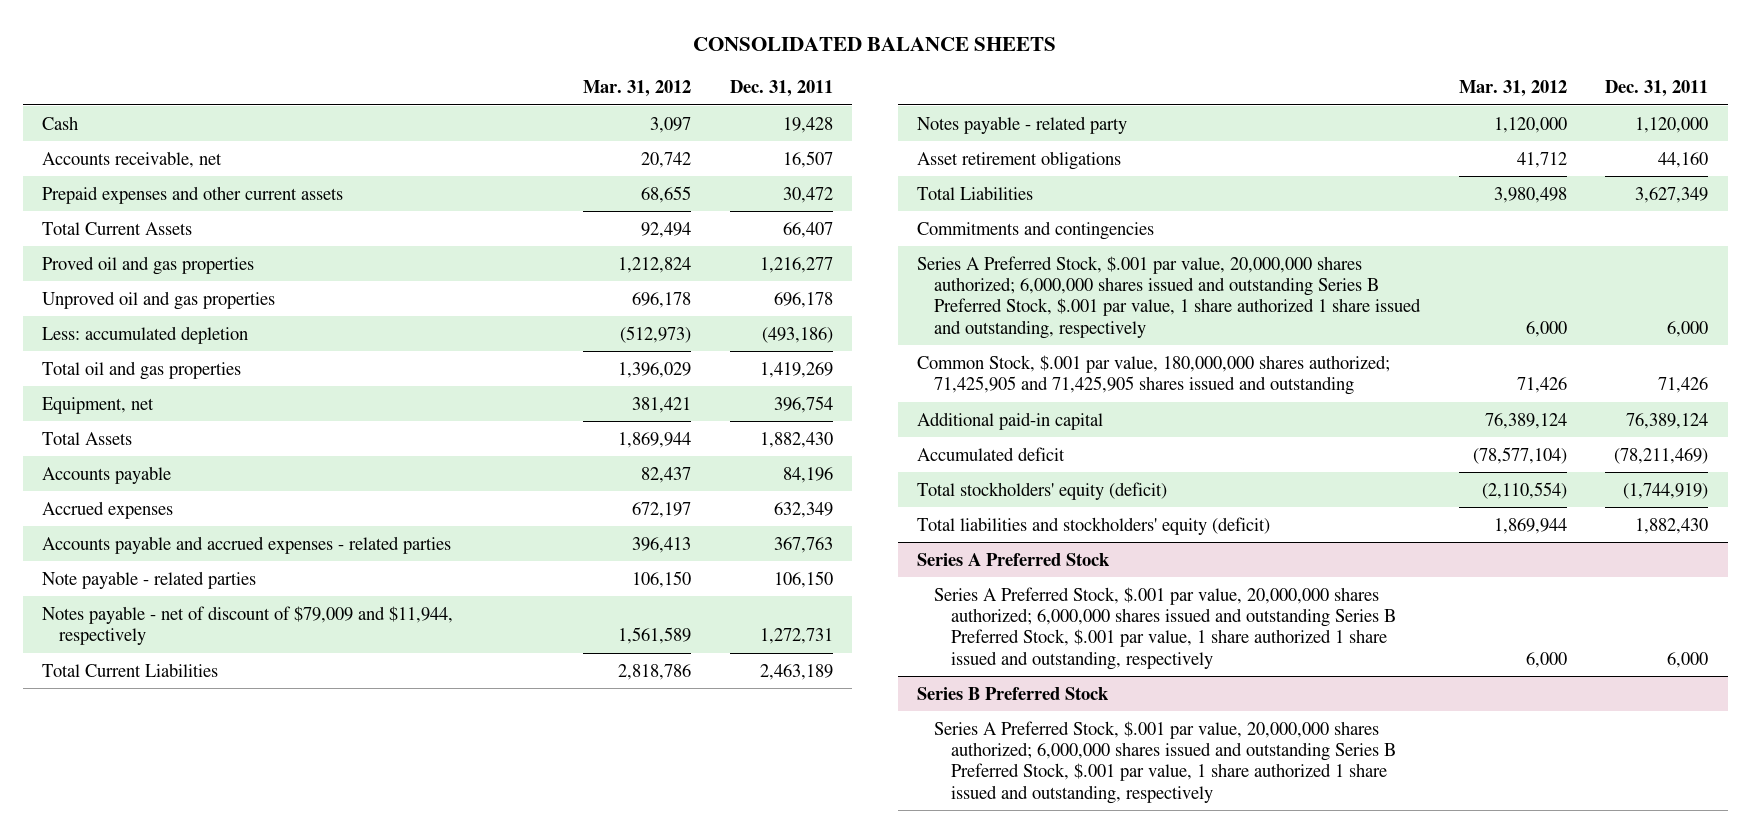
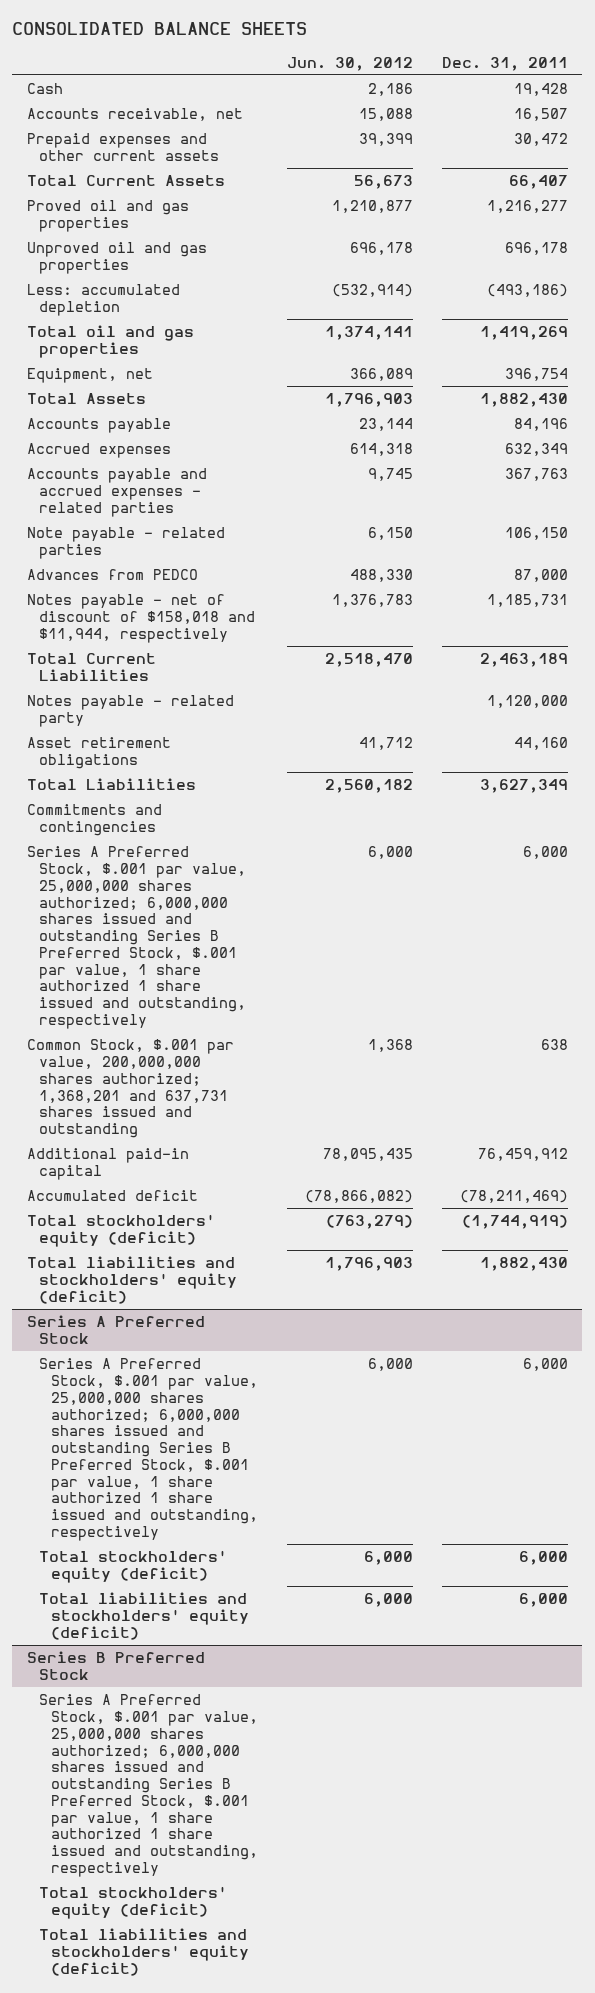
[583,80,692,98] Mar. 31, 2012 -> none
none -> [287,56,414,71] Jun. 30, 2012
none -> [26,569,198,581] Advances from PEDCO
[42,605,454,646] Notes payable - net of discount of $79,009 and $11,944, respectively -> [26,594,256,643] Notes payable - net of discount of $158,018 and $11,944, respectively
[759,628,833,645] 1,272,731 -> [486,594,568,608] 1,185,731
[917,255,1422,339] Series A Preferred Stock, $.001 par value, 20,000,000 shares authorized; 6,000,000 shares issued and outstanding Series B Preferred Stock, $.001 par value, 1 share authorized 1 share issued and outstanding, respectively -> [26,846,247,1030] Series A Preferred Stock, $.001 par value, 25,000,000 shares authorized; 6,000,000 shares issued and outstanding Series B Preferred Stock, $.001 par value, 1 share authorized 1 share issued and outstanding, respectively
[917,354,1391,396] Common Stock, $.001 par value, 180,000,000 shares authorized; 71,425,905 and 71,425,905 shares issued and outstanding -> [26,1039,234,1139] Common Stock, $.001 par value, 200,000,000 shares authorized; 1,368,201 and 637,731 shares issued and outstanding
[1658,377,1709,394] 71,426 -> [540,1039,568,1051] 638
[1626,412,1709,429] 76,389,124 -> [477,1148,568,1162] 76,459,912
[934,586,1396,670] Series A Preferred Stock, $.001 par value, 20,000,000 shares authorized; 6,000,000 shares issued and outstanding Series B Preferred Stock, $.001 par value, 1 share authorized 1 share issued and outstanding, respectively -> [39,1358,259,1542] Series A Preferred Stock, $.001 par value, 25,000,000 shares authorized; 6,000,000 shares issued and outstanding Series B Preferred Stock, $.001 par value, 1 share authorized 1 share issued and outstanding, respectively
none -> [39,1550,228,1584] Total stockholders' equity (deficit)
none -> [39,1592,250,1640] Total liabilities and stockholders' equity (deficit)
[934,720,1396,804] Series A Preferred Stock, $.001 par value, 20,000,000 shares authorized; 6,000,000 shares issued and outstanding Series B Preferred Stock, $.001 par value, 1 share authorized 1 share issued and outstanding, respectively -> [39,1694,259,1878] Series A Preferred Stock, $.001 par value, 25,000,000 shares authorized; 6,000,000 shares issued and outstanding Series B Preferred Stock, $.001 par value, 1 share authorized 1 share issued and outstanding, respectively
none -> [39,1886,228,1920] Total stockholders' equity (deficit)
none -> [39,1928,250,1976] Total liabilities and stockholders' equity (deficit)

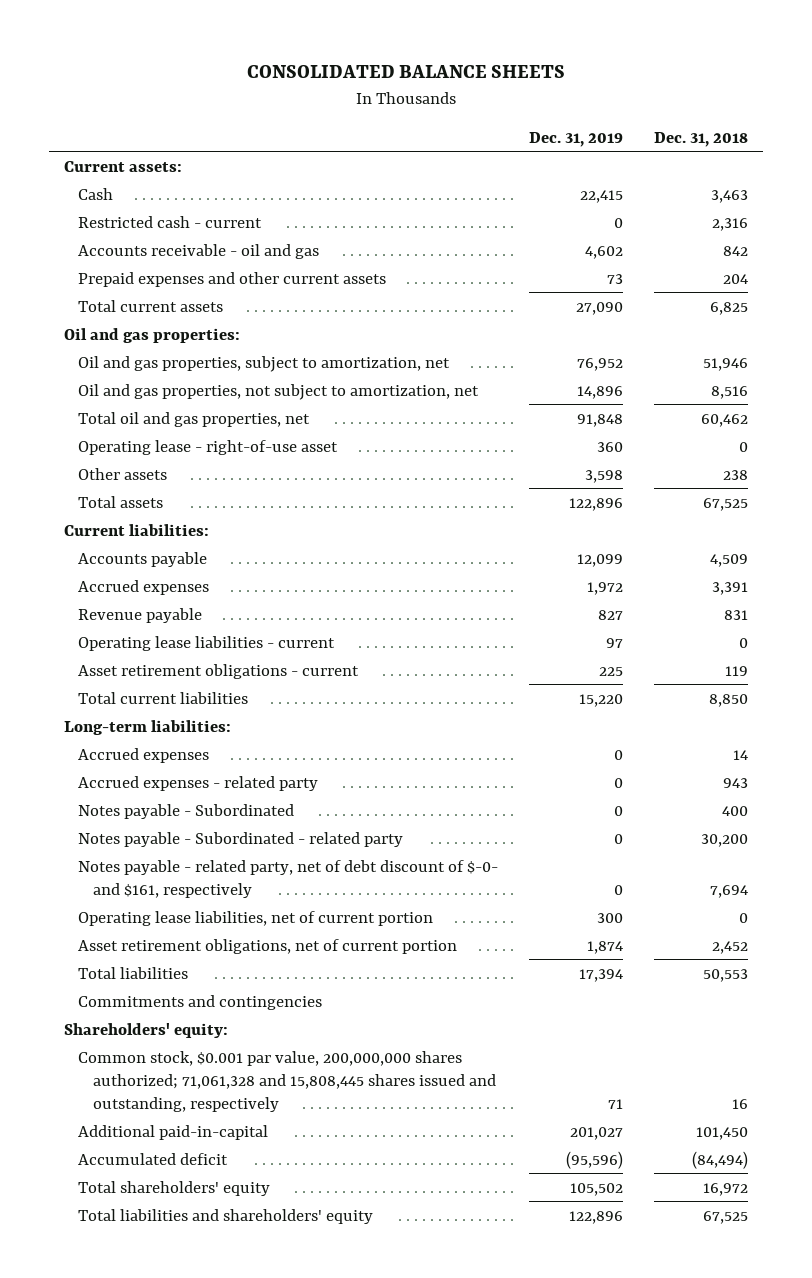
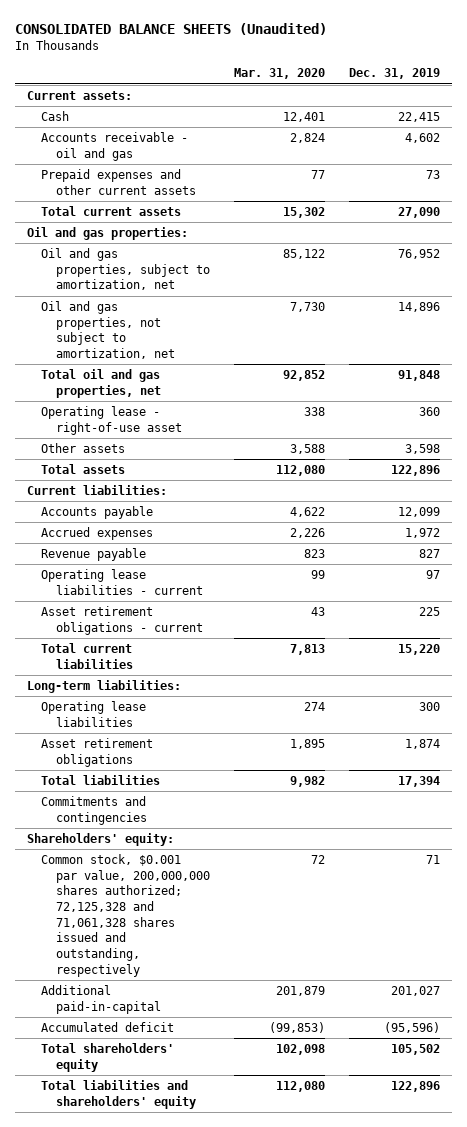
[246,65,565,79] CONSOLIDATED BALANCE SHEETS -> [14,22,327,35] CONSOLIDATED BALANCE SHEETS (Unaudited)
[653,131,748,147] Dec. 31, 2018 -> none
none -> [233,68,325,80] Mar. 31, 2020
[78,215,263,228] Restricted cash - current -> none
[78,747,210,763] Accrued expenses -> none
[78,775,319,791] Accrued expenses - related party -> none
[78,803,295,819] Notes payable - Subordinated -> none
[78,831,404,847] Notes payable - Subordinated - related party -> none
[78,859,499,898] Notes payable - related party, net of debt discount of $-0- and $161, respectively -> none
[78,910,434,926] Operating lease liabilities, net of current portion -> [41,701,147,727] Operating lease liabilities
[78,938,458,954] Asset retirement obligations, net of current portion -> [41,738,154,767] Asset retirement obligations
[78,1050,496,1112] Common stock, $0.001 par value, 200,000,000 shares authorized; 71,061,328 and 15,808,445 shares issued and outstanding, respectively -> [41,854,210,977] Common stock, $0.001 par value, 200,000,000 shares authorized; 72,125,328 and 71,061,328 shares issued and outstanding, respectively

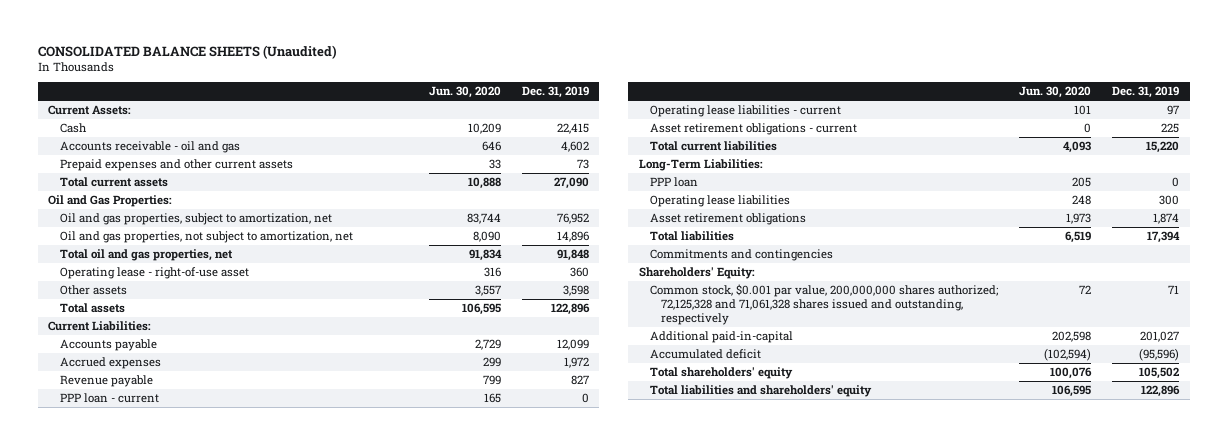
[233,68,325,80] Mar. 31, 2020 -> none
none -> [428,86,501,99] Jun. 30, 2020
[26,91,132,101] Current assets: -> [48,105,132,116] Current Assets:
[26,227,188,241] Oil and gas properties: -> [48,195,173,208] Oil and Gas Properties:
[26,485,167,496] Current liabilities: -> [48,321,152,332] Current Liabilities:
none -> [59,393,159,404] PPP loan - current
[26,680,181,694] Long-term liabilities: -> [638,159,763,172] Long-Term Liabilities:
none -> [649,177,698,188] PPP loan
[26,833,174,847] Shareholders' equity: -> [638,267,755,280] Shareholders' Equity:

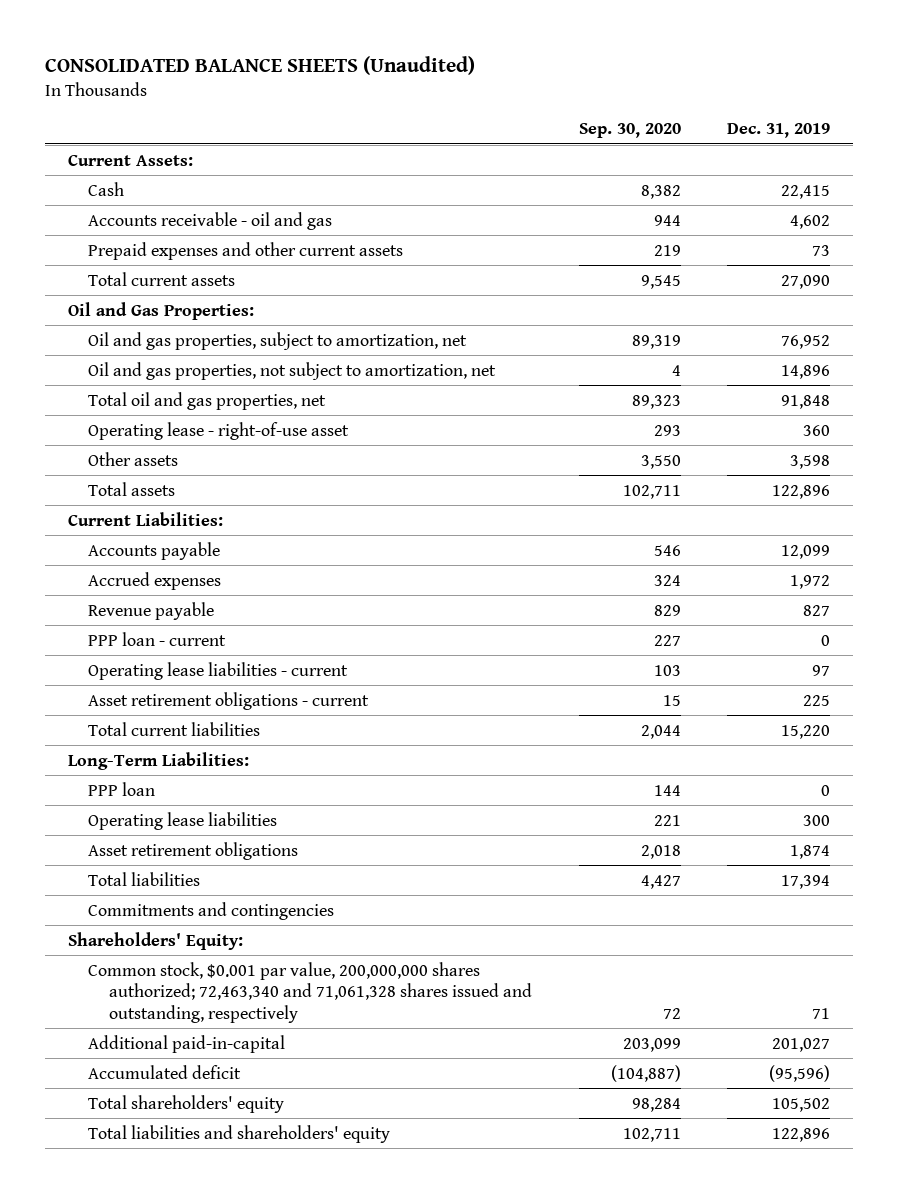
[428,86,501,99] Jun. 30, 2020 -> none
none -> [578,123,681,139] Sep. 30, 2020
[649,284,998,325] Common stock, $0.001 par value, 200,000,000 shares authorized; 72,125,328 and 71,061,328 shares issued and outstanding, respectively -> [88,961,533,1023] Common stock, $0.001 par value, 200,000,000 shares authorized; 72,463,340 and 71,061,328 shares issued and outstanding, respectively

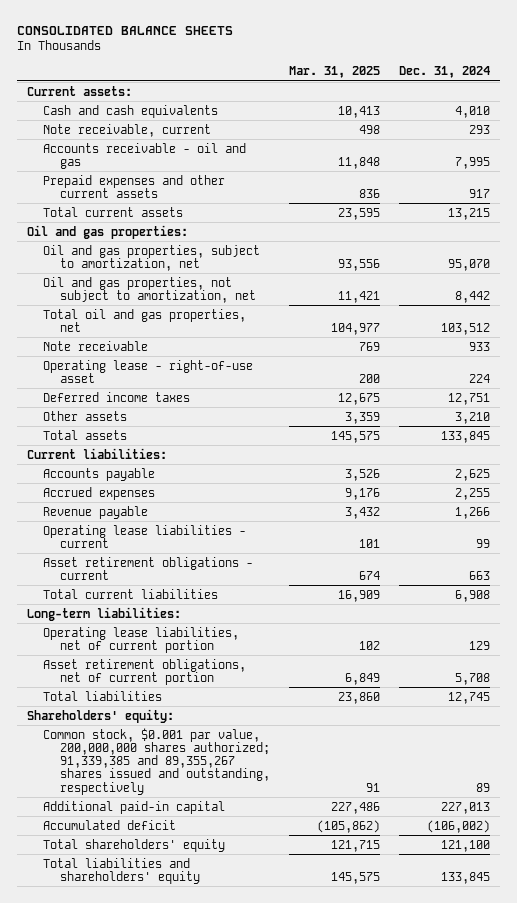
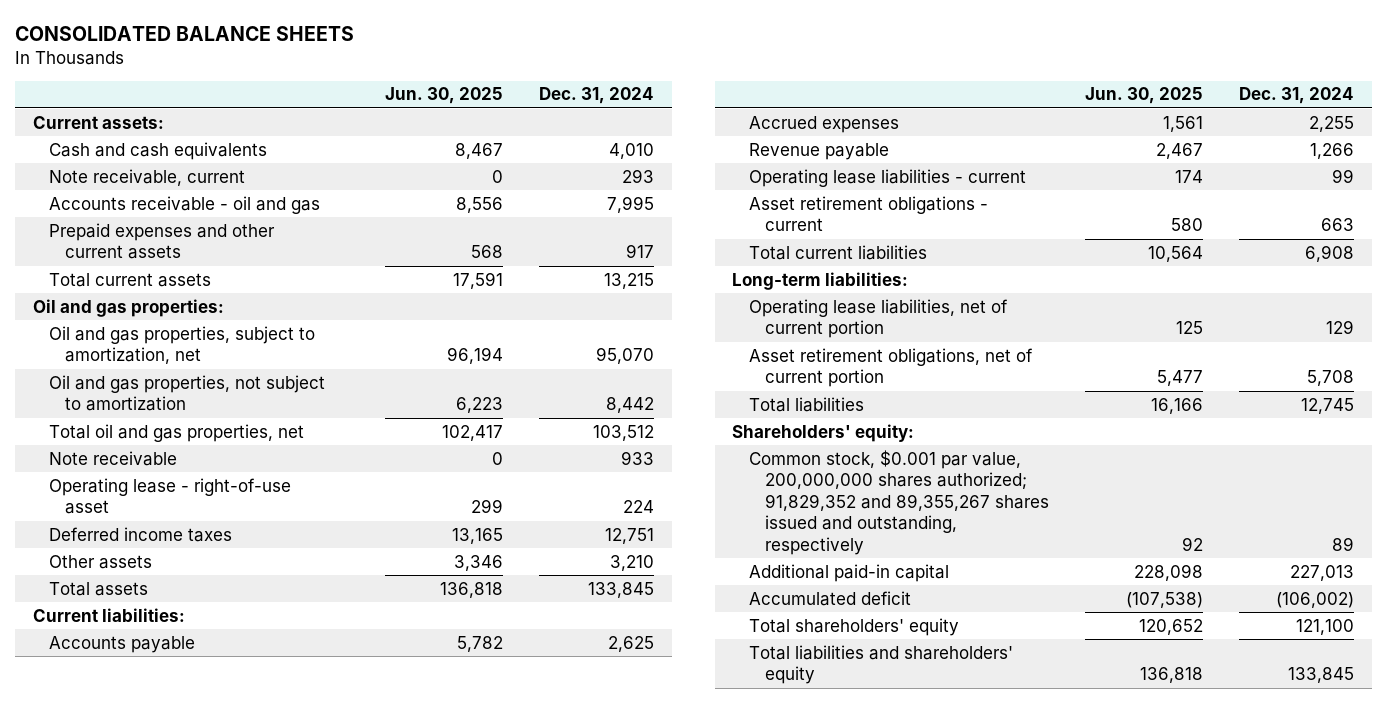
[288,66,380,79] Mar. 31, 2025 -> none
none -> [385,87,504,105] Jun. 30, 2025
[43,276,256,303] Oil and gas properties, not subject to amortization, net -> [49,374,326,412] Oil and gas properties, not subject to amortization
[43,727,270,795] Common stock, $0.001 par value, 200,000,000 shares authorized; 91,339,385 and 89,355,267 shares issued and outstanding, respectively -> [748,449,1049,555] Common stock, $0.001 par value, 200,000,000 shares authorized; 91,829,352 and 89,355,267 shares issued and outstanding, respectively

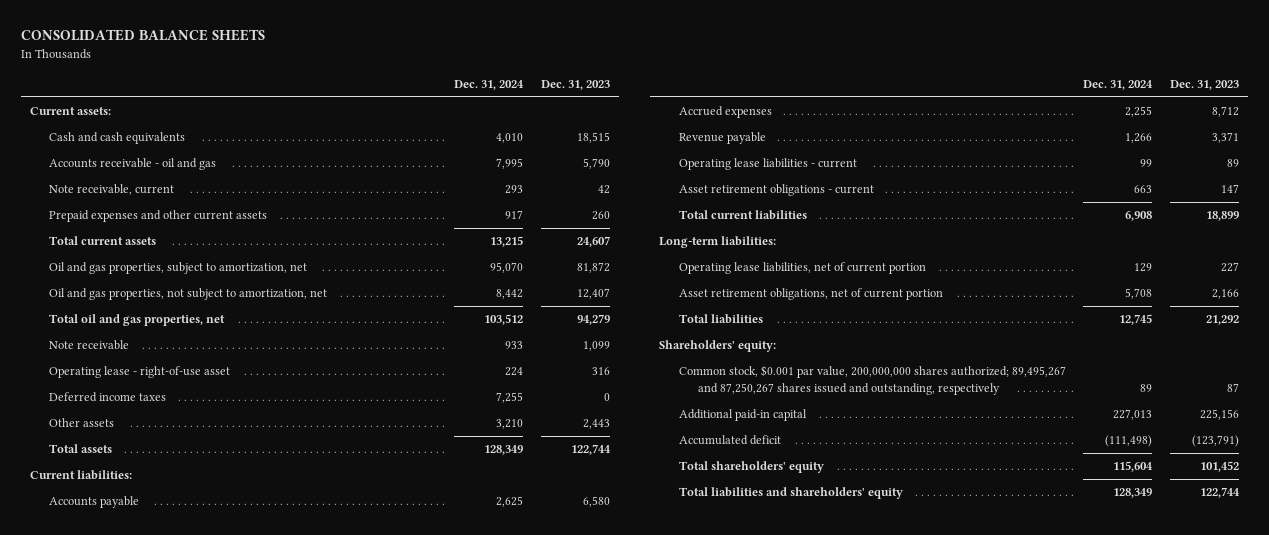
[385,87,504,105] Jun. 30, 2025 -> none
none -> [540,79,610,90] Dec. 31, 2023
[49,168,246,186] Note receivable, current -> [48,184,174,196] Note receivable, current
[33,298,225,317] Oil and gas properties: -> none
[49,374,326,412] Oil and gas properties, not subject to amortization -> [48,288,327,301] Oil and gas properties, not subject to amortization, net
[605,527,655,544] 12,751 -> [495,392,523,404] 7,255
[588,581,655,598] 133,845 -> [483,445,523,456] 128,349
[748,449,1049,555] Common stock, $0.001 par value, 200,000,000 shares authorized; 91,829,352 and 89,355,267 shares issued and outstanding, respectively -> [678,365,1066,395] Common stock, $0.001 par value, 200,000,000 shares authorized; 89,495,267 and 87,250,267 shares issued and outstanding, respectively
[1275,591,1354,608] (106,002) -> [1105,435,1153,448] (111,498)
[1295,618,1354,635] 121,100 -> [1113,461,1154,473] 115,604
[1287,667,1354,684] 133,845 -> [1113,488,1153,499] 128,349

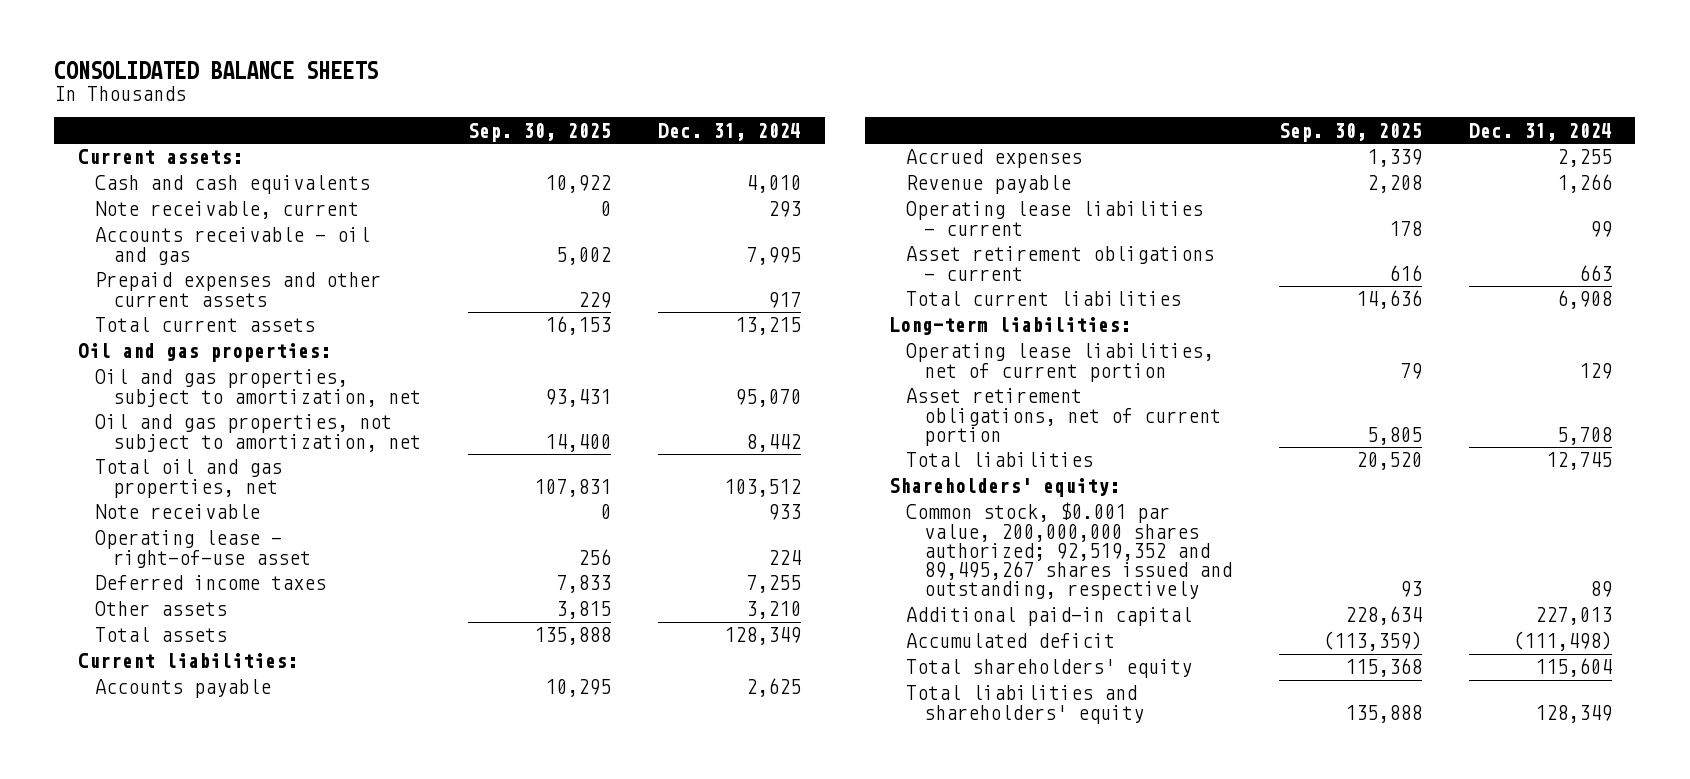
[540,79,610,90] Dec. 31, 2023 -> none
none -> [467,122,611,142] Sep. 30, 2025
[48,158,216,171] Accounts receivable - oil and gas -> [95,227,371,265] Accounts receivable - oil and gas
none -> [77,343,331,363] Oil and gas properties:
[678,365,1066,395] Common stock, $0.001 par value, 200,000,000 shares authorized; 89,495,267 and 87,250,267 shares issued and outstanding, respectively -> [906,502,1232,601] Common stock, $0.001 par value, 200,000,000 shares authorized; 92,519,352 and 89,495,267 shares issued and outstanding, respectively

